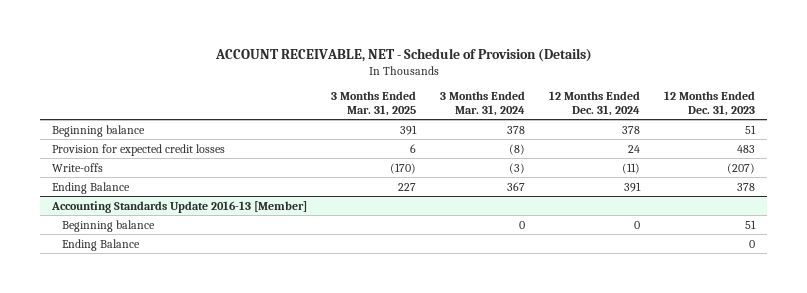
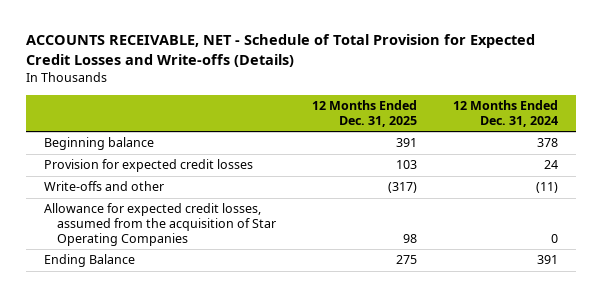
[214,47,592,62] ACCOUNT RECEIVABLE, NET - Schedule of Provision (Details) -> [25,34,535,68] ACCOUNTS RECEIVABLE, NET - Schedule of Total Provision for Expected Credit Losses and Write-offs (Details)
[331,90,417,116] 3 Months Ended Mar. 31, 2025 -> none
[440,90,526,116] 3 Months Ended Mar. 31, 2024 -> none
[663,90,755,116] 12 Months Ended Dec. 31, 2023 -> none
none -> [312,100,418,128] 12 Months Ended Dec. 31, 2025
[52,162,104,172] Write-offs -> [43,181,164,192] Write-offs and other
none -> [43,203,276,247] Allowance for expected credit losses, assumed from the acquisition of Star Operating Companies
[51,200,308,213] Accounting Standards Update 2016-13 [Member] -> none
[61,219,155,232] Beginning balance -> none
[61,238,140,251] Ending Balance -> none

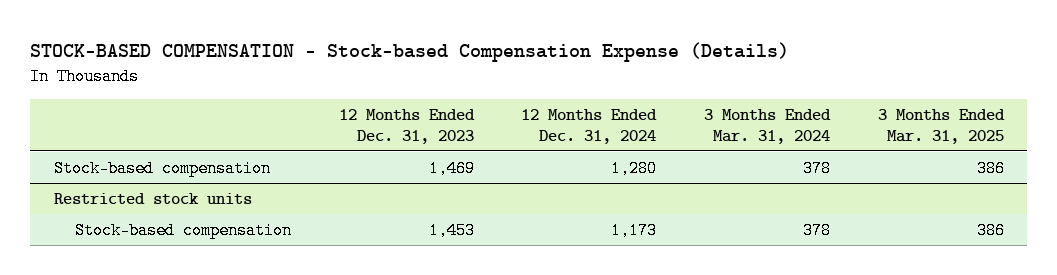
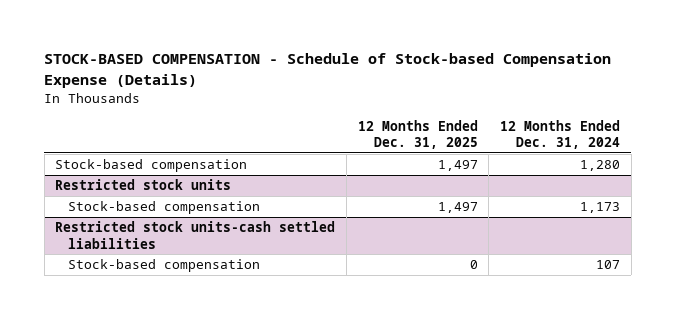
[29,42,789,63] STOCK-BASED COMPENSATION - Stock-based Compensation Expense (Details) -> [44,53,612,88] STOCK-BASED COMPENSATION - Schedule of Stock-based Compensation Expense (Details)
[338,108,475,144] 12 Months Ended Dec. 31, 2023 -> none
[704,108,832,144] 3 Months Ended Mar. 31, 2024 -> none
[877,108,1005,144] 3 Months Ended Mar. 31, 2025 -> none
none -> [357,119,478,150] 12 Months Ended Dec. 31, 2025
none -> [55,221,336,249] Restricted stock units-cash settled liabilities
none -> [67,259,260,273] Stock-based compensation

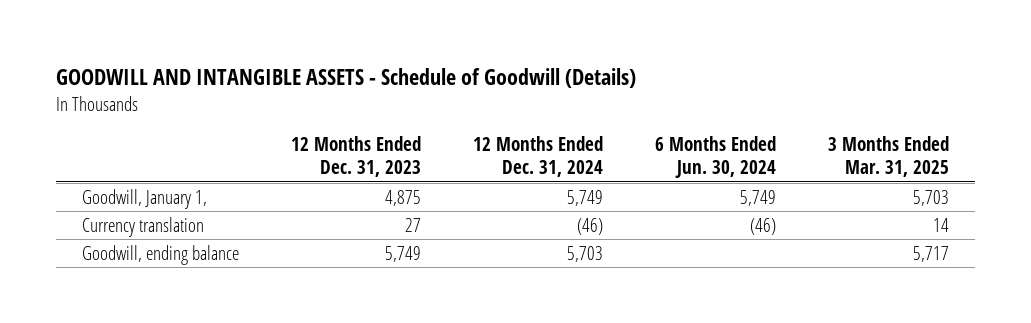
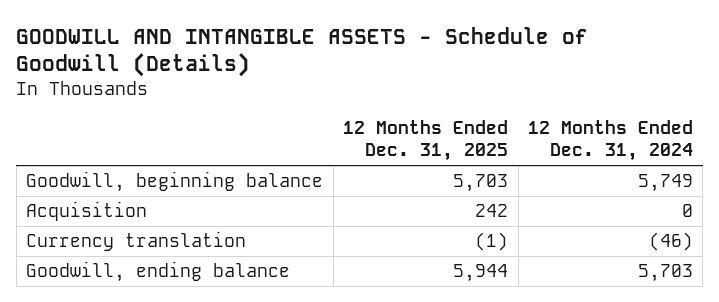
[290,136,421,178] 12 Months Ended Dec. 31, 2023 -> none
[655,136,777,179] 6 Months Ended Jun. 30, 2024 -> none
[828,136,950,178] 3 Months Ended Mar. 31, 2025 -> none
none -> [343,119,509,162] 12 Months Ended Dec. 31, 2025
[81,188,207,209] Goodwill, January 1, -> [26,171,324,193] Goodwill, beginning balance
none -> [26,201,148,222] Acquisition

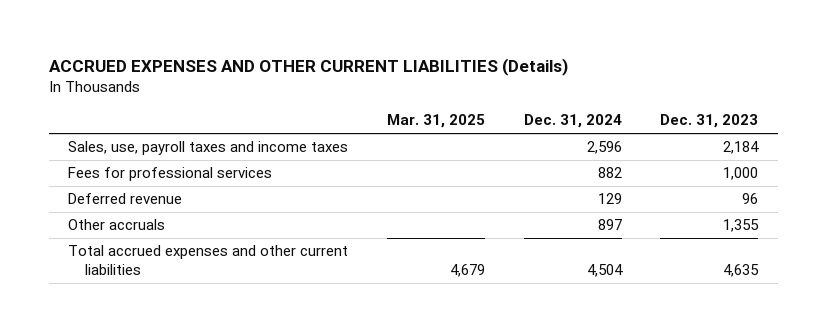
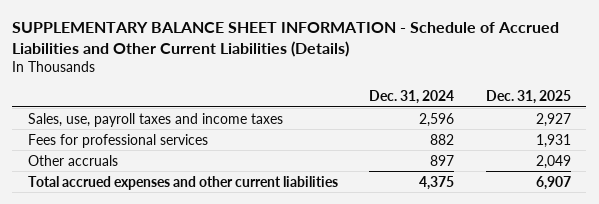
[48,57,568,76] ACCRUED EXPENSES AND OTHER CURRENT LIABILITIES (Details) -> [12,21,560,57] SUPPLEMENTARY BALANCE SHEET INFORMATION - Schedule of Accrued Liabilities and Other Current Liabilities (Details)
[386,114,485,129] Mar. 31, 2025 -> none
[660,114,759,129] Dec. 31, 2023 -> none
none -> [485,89,571,104] Dec. 31, 2025
[68,193,183,205] Deferred revenue -> none
[586,263,623,277] 4,504 -> [419,175,455,190] 4,375

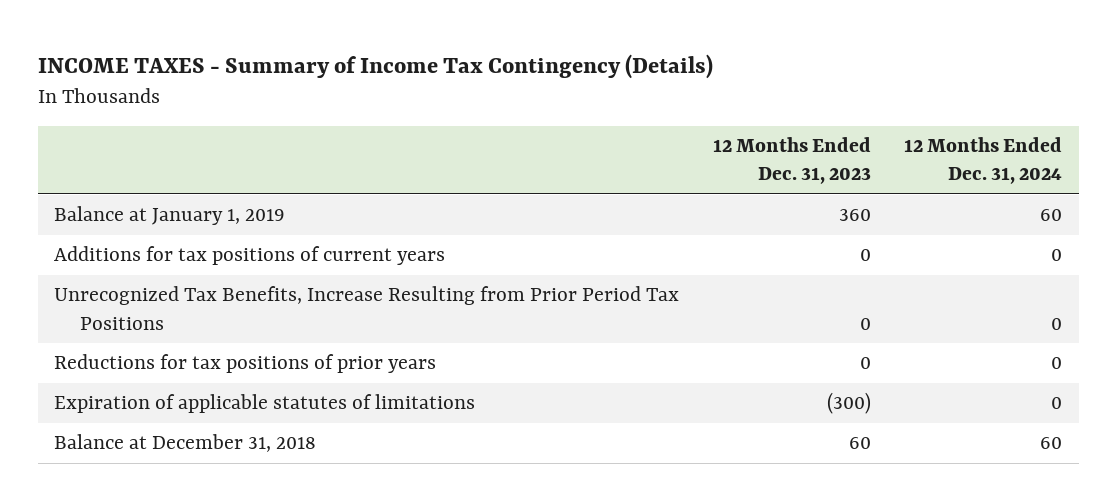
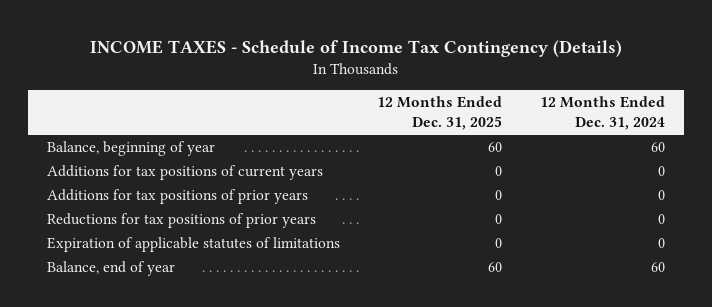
[37,53,713,79] INCOME TAXES - Summary of Income Tax Contingency (Details) -> [89,39,622,57] INCOME TAXES - Schedule of Income Tax Contingency (Details)
[712,136,871,185] 12 Months Ended Dec. 31, 2023 -> none
none -> [377,95,503,131] 12 Months Ended Dec. 31, 2025
[54,206,286,226] Balance at January 1, 2019 -> [46,141,215,157] Balance, beginning of year
[54,286,680,330] Unrecognized Tax Benefits, Increase Resulting from Prior Period Tax Positions -> [46,189,308,205] Additions for tax positions of prior years
[54,434,317,453] Balance at December 31, 2018 -> [46,261,175,277] Balance, end of year

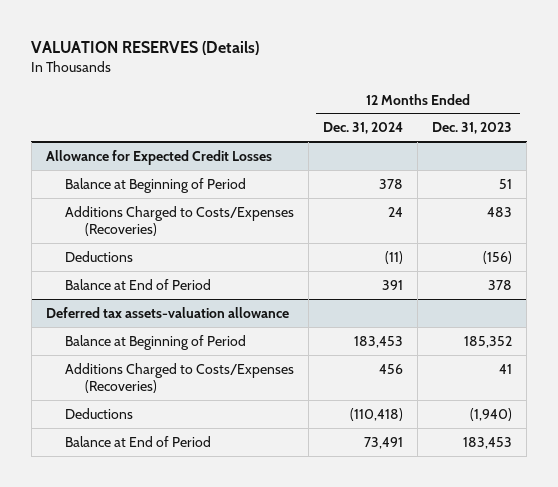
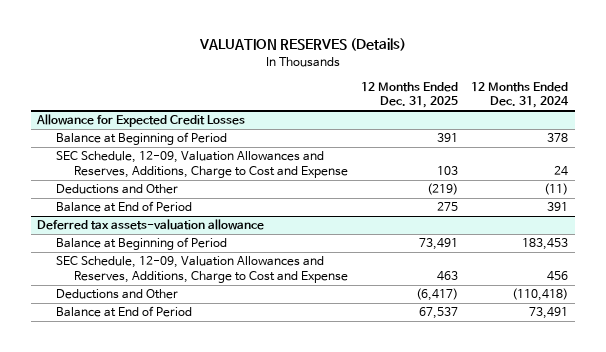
[432,122,513,135] Dec. 31, 2023 -> none
none -> [361,81,459,109] 12 Months Ended Dec. 31, 2025
[65,205,295,236] Additions Charged to Costs/Expenses (Recoveries) -> [55,151,349,178] SEC Schedule, 12-09, Valuation Allowances and Reserves, Additions, Charge to Cost and Expense
[65,250,134,262] Deductions -> [55,184,178,195] Deductions and Other
[65,362,295,393] Additions Charged to Costs/Expenses (Recoveries) -> [55,256,349,283] SEC Schedule, 12-09, Valuation Allowances and Reserves, Additions, Charge to Cost and Expense
[65,407,134,419] Deductions -> [55,289,178,300] Deductions and Other

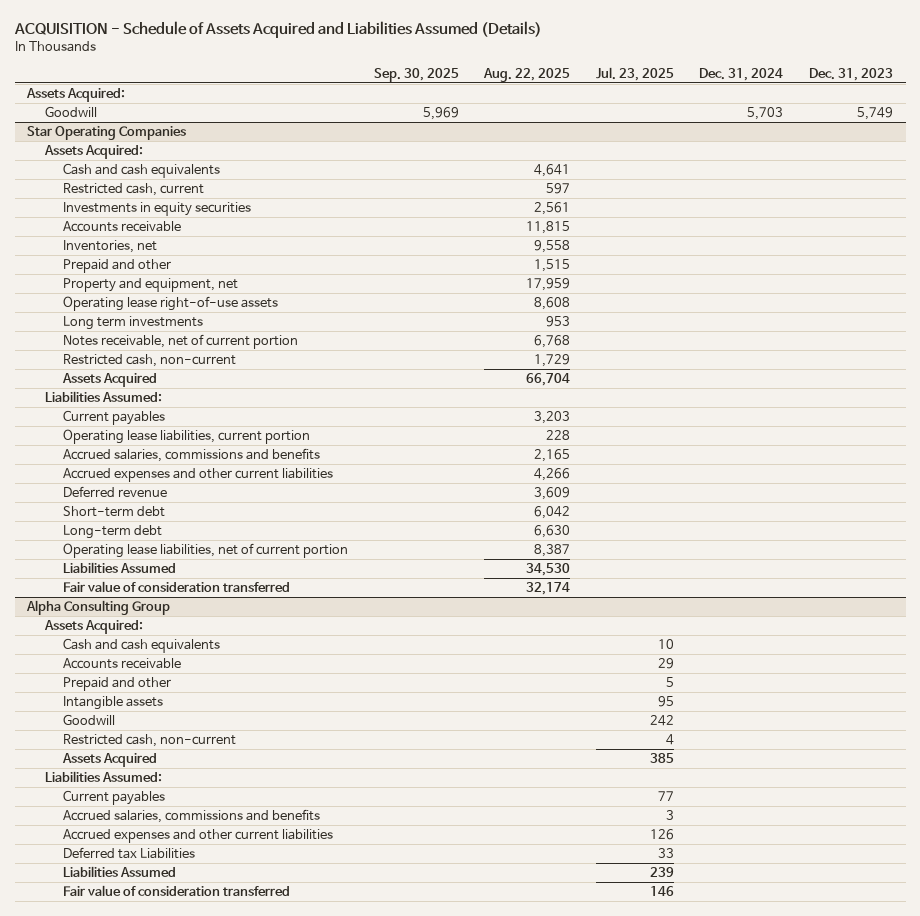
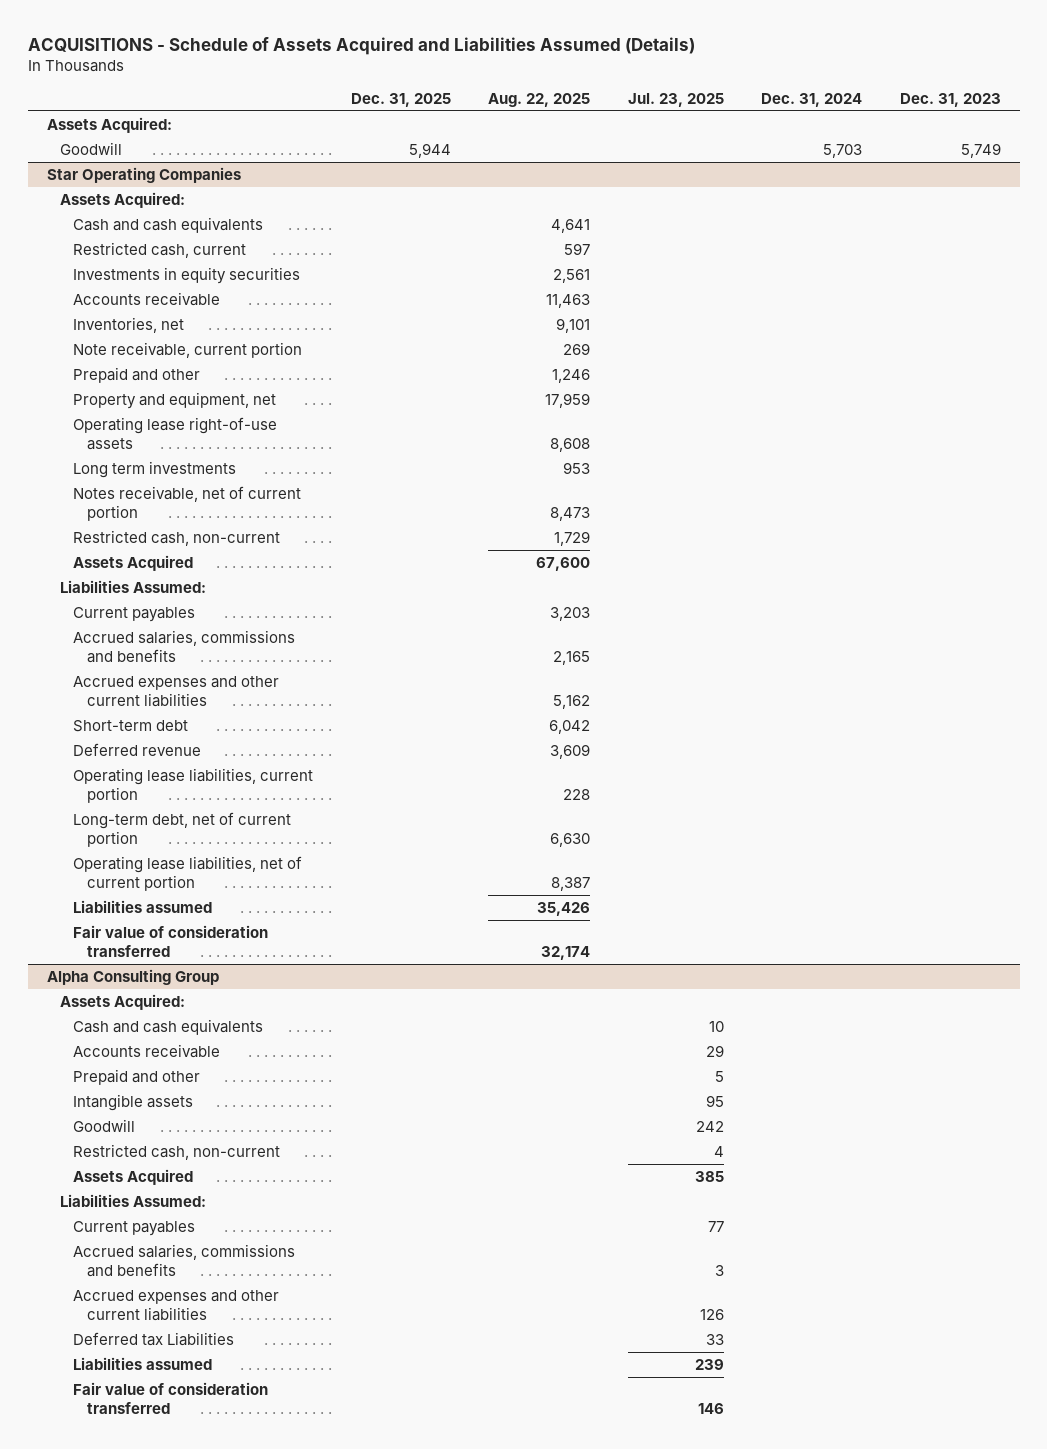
[13,20,542,38] ACQUISITION - Schedule of Assets Acquired and Liabilities Assumed (Details) -> [27,36,695,55] ACQUISITIONS - Schedule of Assets Acquired and Liabilities Assumed (Details)
[373,67,459,82] Sep. 30, 2025 -> none
none -> [350,92,451,107] Dec. 31, 2025
[526,221,571,235] 11,815 -> [546,293,591,308] 11,463
[534,240,571,254] 9,558 -> [556,317,591,333] 9,101
none -> [73,341,303,358] Note receivable, current portion
[534,259,571,273] 1,515 -> [552,368,591,383] 1,246
[534,335,571,349] 6,768 -> [550,506,591,521] 8,473
[526,373,571,387] 66,704 -> [536,556,591,571] 67,600
[534,468,571,482] 4,266 -> [553,694,591,709] 5,162
[63,486,168,498] Deferred revenue -> [73,742,202,756] Deferred revenue
[63,429,311,445] Operating lease liabilities, current portion -> [73,767,314,803] Operating lease liabilities, current portion
[63,525,163,540] Long-term debt -> [73,811,292,847] Long-term debt, net of current portion
[63,562,177,574] Liabilities Assumed -> [73,899,213,913] Liabilities assumed
[526,563,571,577] 34,530 -> [537,901,591,916] 35,426
[63,866,177,878] Liabilities Assumed -> [73,1356,213,1370] Liabilities assumed

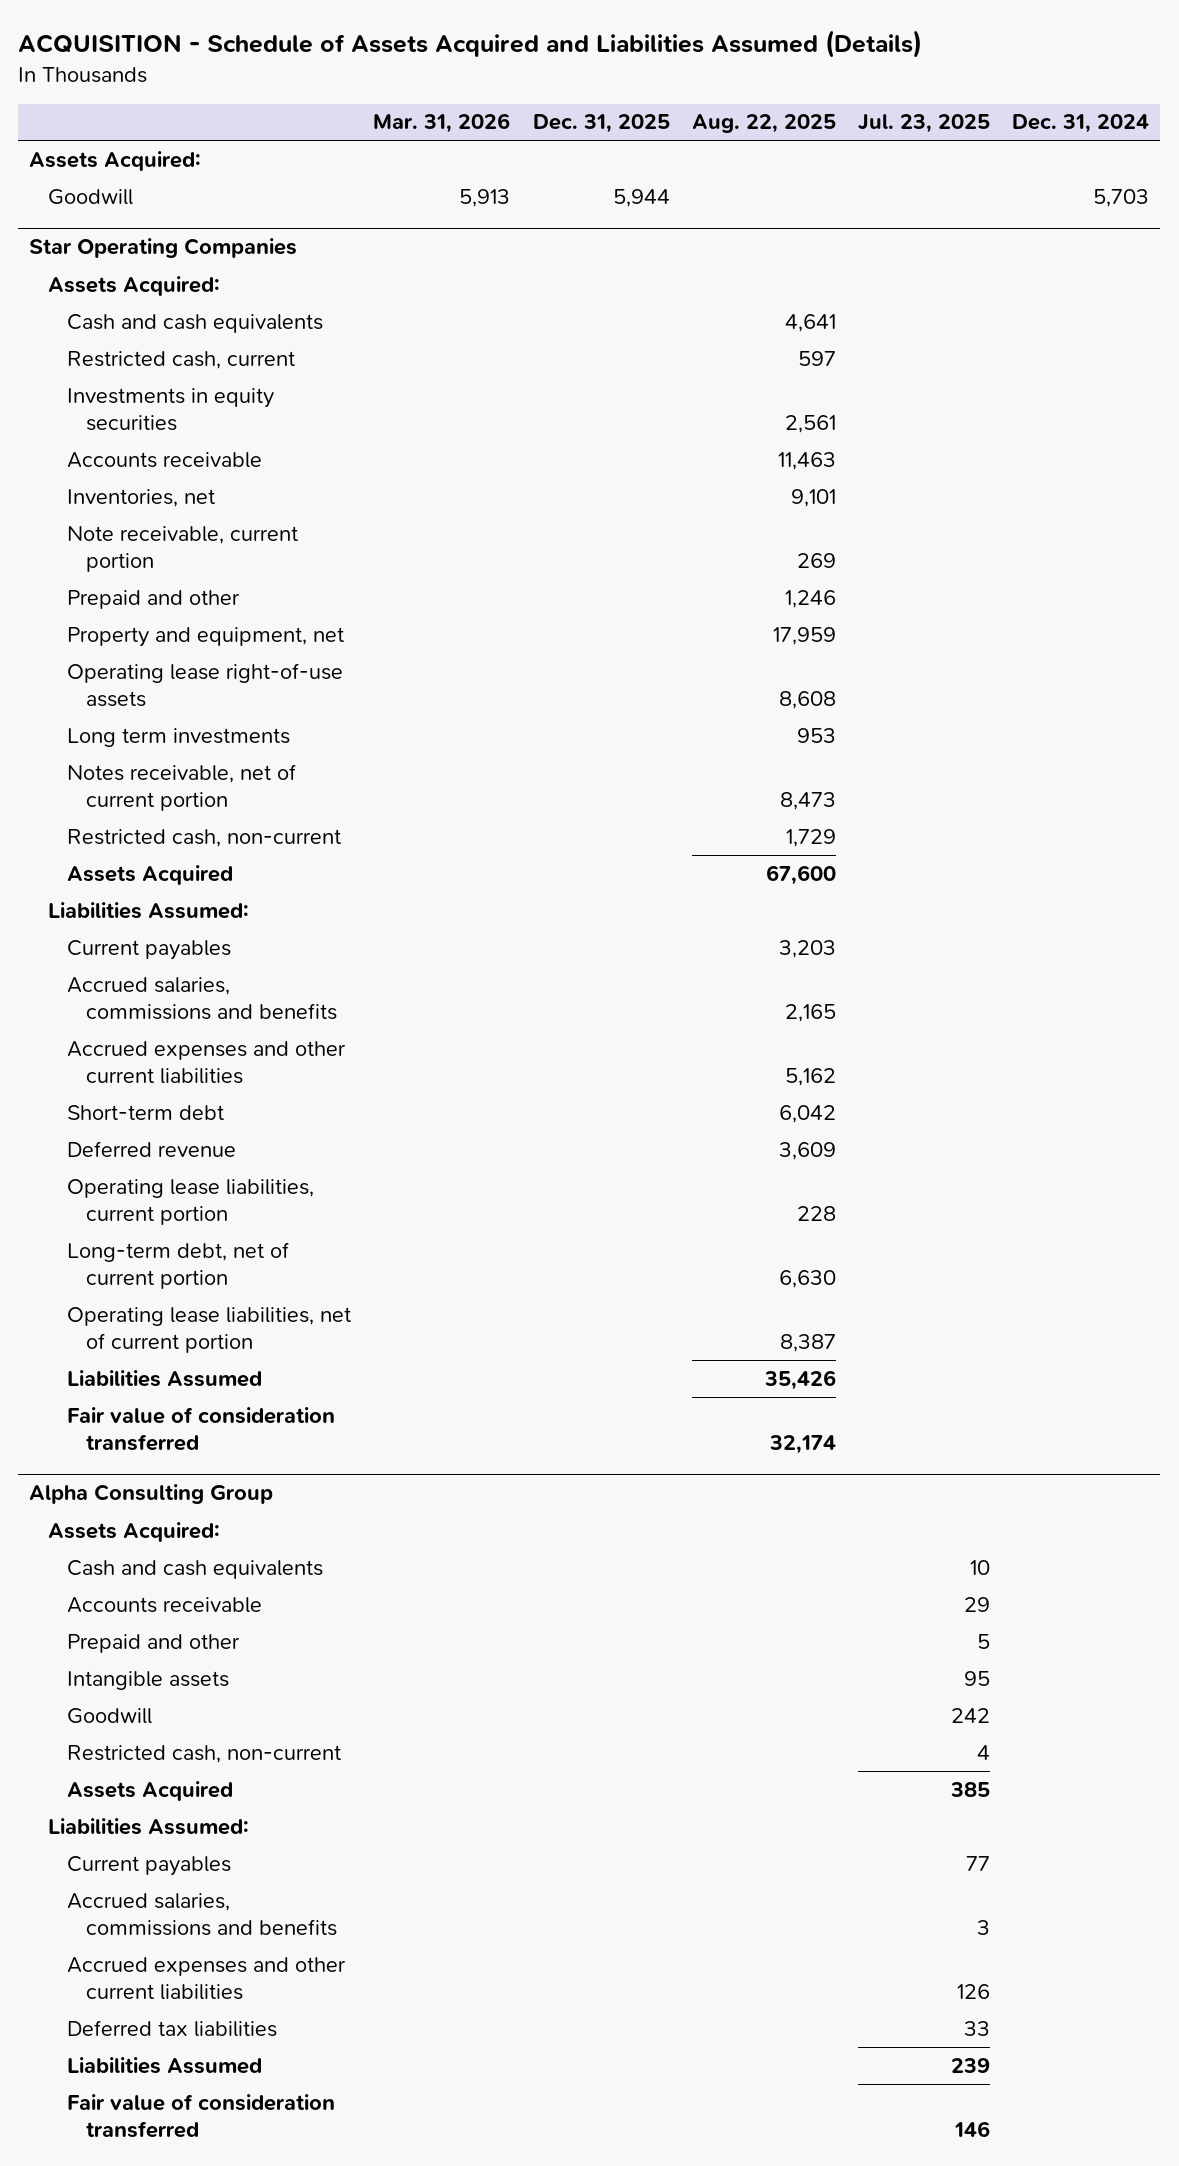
[27,36,695,55] ACQUISITIONS - Schedule of Assets Acquired and Liabilities Assumed (Details) -> [18,30,923,59] ACQUISITION - Schedule of Assets Acquired and Liabilities Assumed (Details)
[899,92,1001,107] Dec. 31, 2023 -> none
none -> [373,113,511,134] Mar. 31, 2026
[73,899,213,913] Liabilities assumed -> [67,1369,263,1387] Liabilities Assumed
[73,1331,235,1346] Deferred tax Liabilities -> [67,2019,278,2037] Deferred tax liabilities
[73,1356,213,1370] Liabilities assumed -> [67,2056,263,2074] Liabilities Assumed

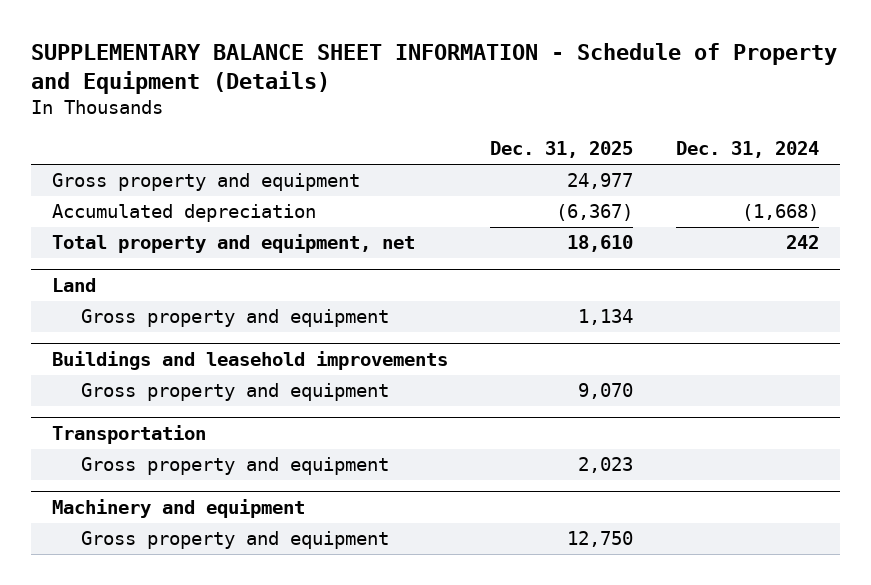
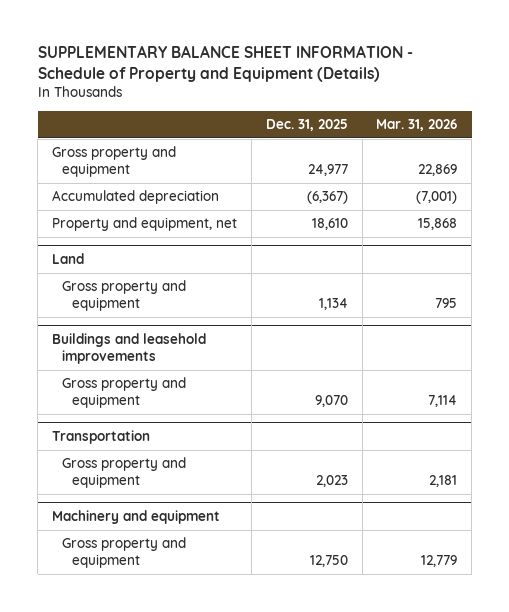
[675,141,819,159] Dec. 31, 2024 -> none
none -> [376,119,458,132] Mar. 31, 2026
[52,234,416,254] Total property and equipment, net -> [51,217,237,232] Property and equipment, net

